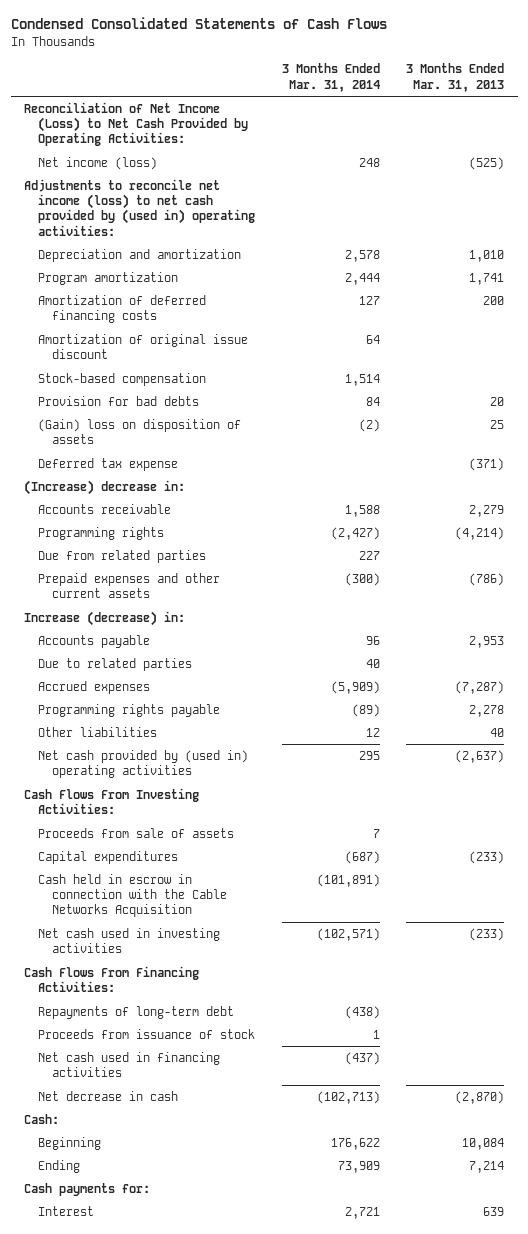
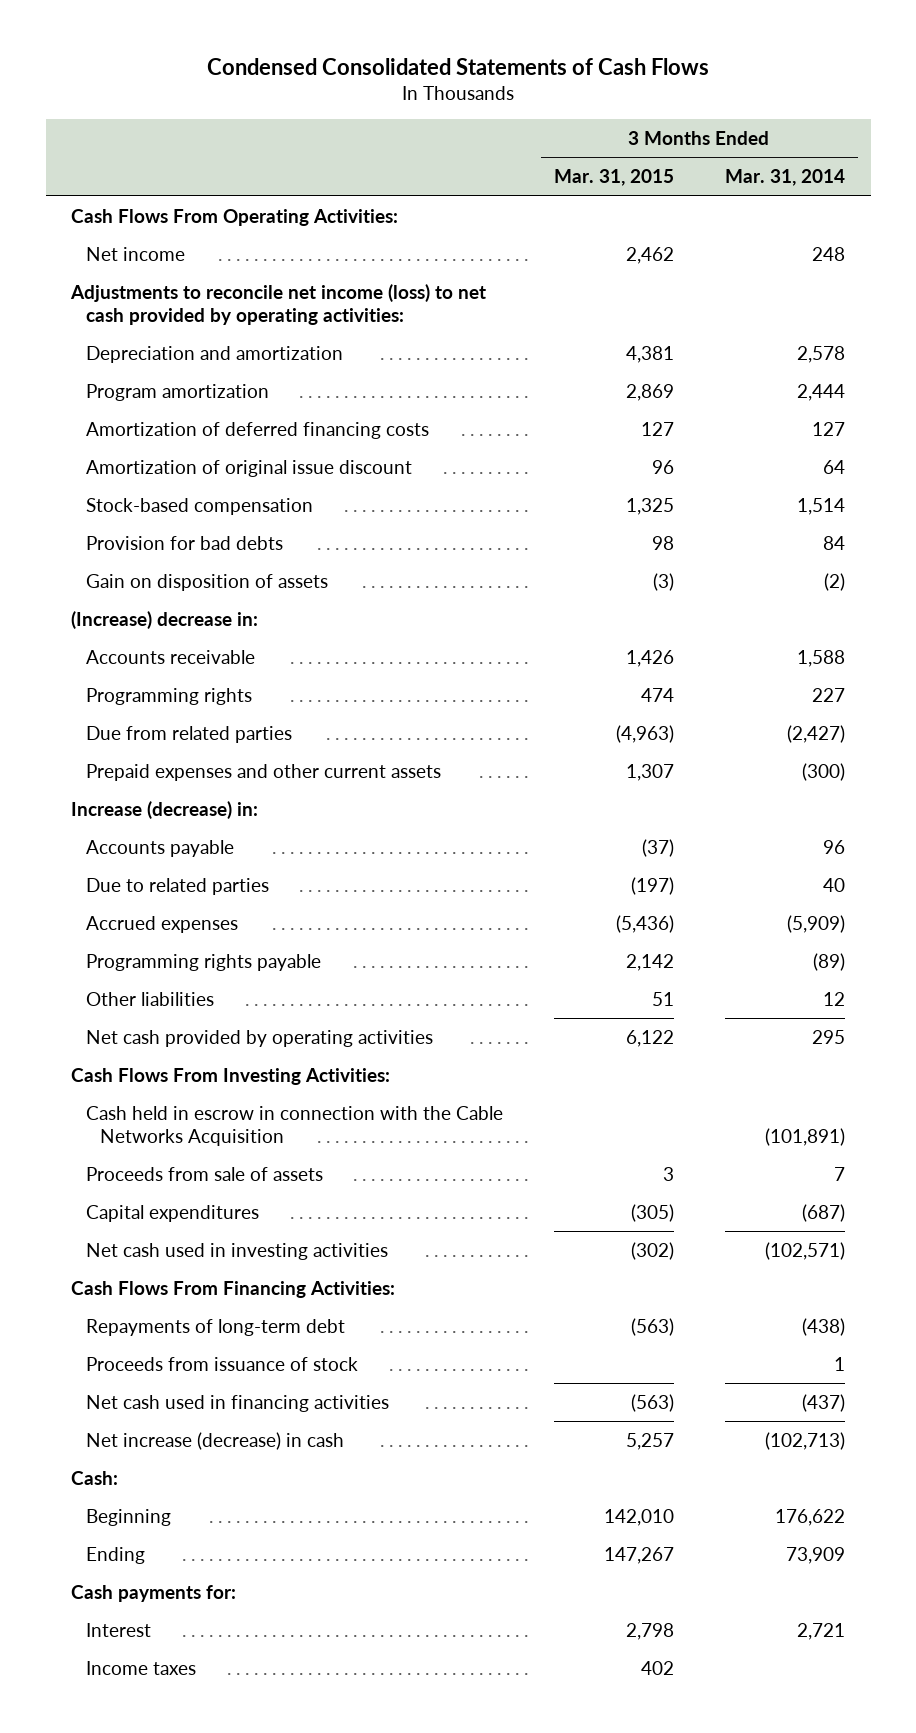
[406,63,505,92] 3 Months Ended Mar. 31, 2013 -> none
none -> [553,169,674,187] Mar. 31, 2015
[24,101,249,147] Reconciliation of Net Income (Loss) to Net Cash Provided by Operating Activities: -> [71,208,399,226] Cash Flows From Operating Activities:
[38,156,158,170] Net income (loss) -> [85,246,185,261] Net income
[24,178,256,236] Adjustments to reconcile net income (loss) to net cash provided by (used in) operating activities: -> [70,283,487,326] Adjustments to reconcile net income (loss) to net cash provided by operating activities:
[38,457,179,471] Deferred tax expense -> none
[38,418,242,445] (Gain) loss on disposition of assets -> [85,573,328,591] Gain on disposition of assets
[330,526,380,540] (2,427) -> [812,687,846,702] 227
[358,550,380,560] 227 -> [787,724,846,743] (2,427)
[38,749,249,779] Net cash provided by (used in) operating activities -> [85,1029,433,1047] Net cash provided by operating activities
[38,873,227,918] Cash held in escrow in connection with the Cable Networks Acquisition -> [85,1105,503,1147] Cash held in escrow in connection with the Cable Networks Acquisition
[38,1090,179,1101] Net decrease in cash -> [85,1431,344,1450] Net increase (decrease) in cash
none -> [85,1660,196,1675] Income taxes

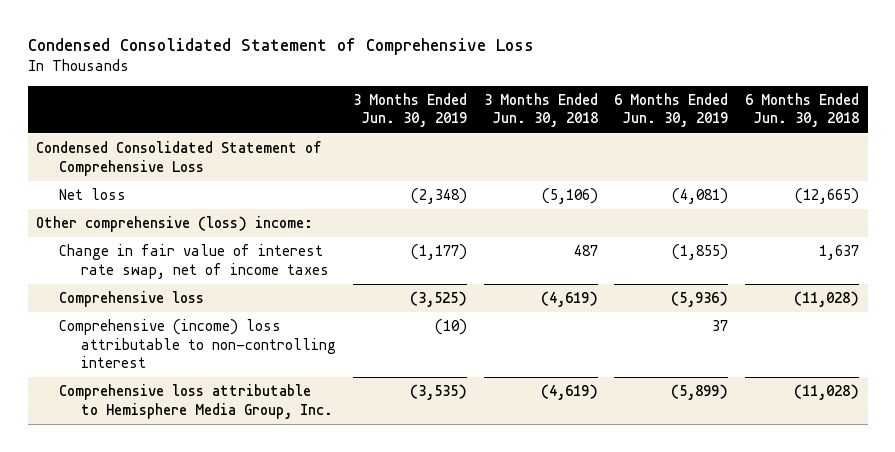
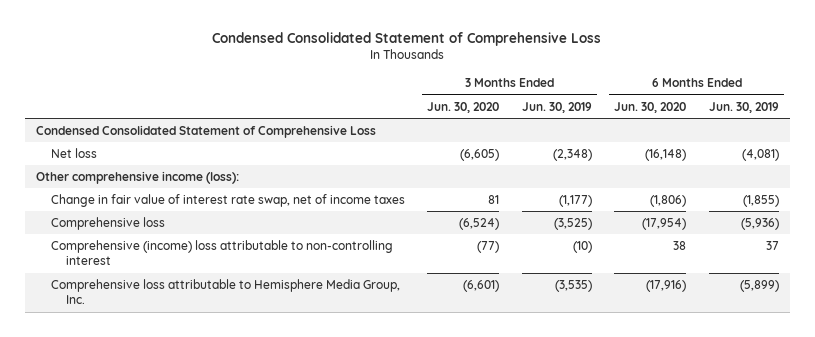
[483,92,598,128] 3 Months Ended Jun. 30, 2018 -> none
[745,92,860,128] 6 Months Ended Jun. 30, 2018 -> none
none -> [427,101,500,113] Jun. 30, 2020
none -> [614,101,687,113] Jun. 30, 2020
[36,216,314,233] Other comprehensive (loss) income: -> [35,170,239,184] Other comprehensive income (loss):

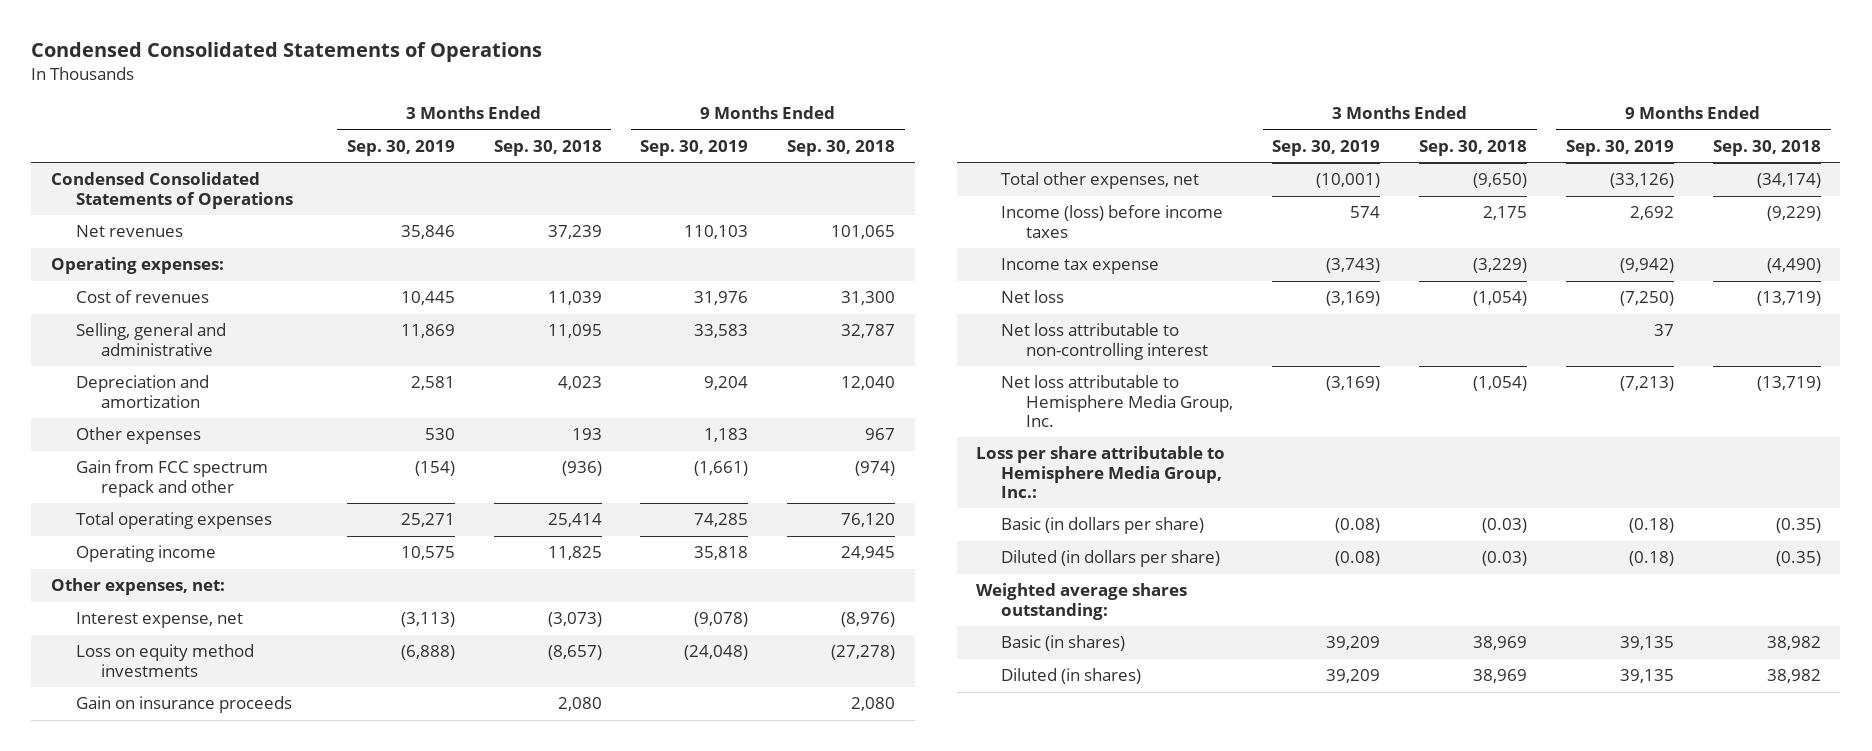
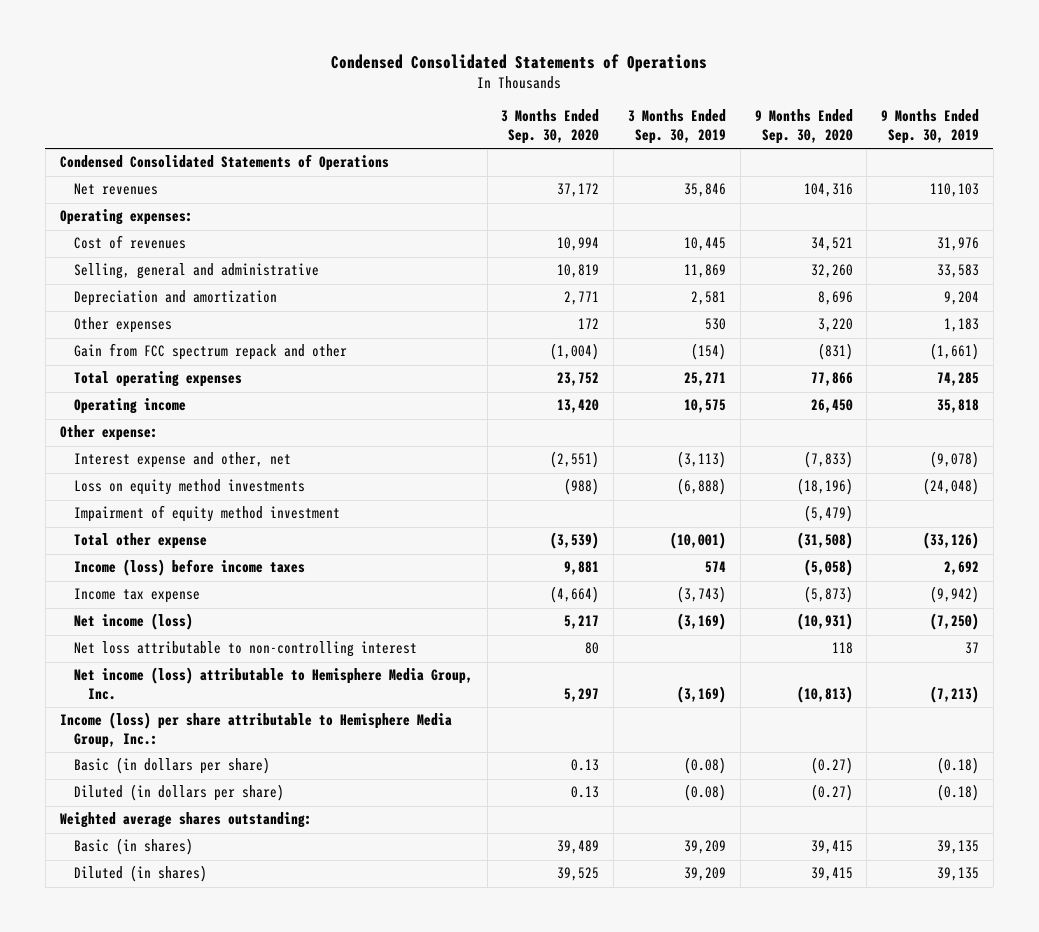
[493,139,602,156] Sep. 30, 2018 -> none
[787,139,896,156] Sep. 30, 2018 -> none
none -> [501,109,600,145] 3 Months Ended Sep. 30, 2020
none -> [754,109,853,145] 9 Months Ended Sep. 30, 2020
[50,578,225,596] Other expenses, net: -> [59,425,158,442] Other expense:
[75,612,243,629] Interest expense, net -> [73,452,291,469] Interest expense and other, net
[75,696,292,714] Gain on insurance proceeds -> none
none -> [73,505,340,523] Impairment of equity method investment
[1001,172,1200,190] Total other expenses, net -> [73,533,207,550] Total other expense
[1001,290,1065,304] Net loss -> [73,613,193,631] Net income (loss)
[1001,375,1234,428] Net loss attributable to Hemisphere Media Group, Inc. -> [73,667,473,701] Net income (loss) attributable to Hemisphere Media Group, Inc.
[976,446,1226,499] Loss per share attributable to Hemisphere Media Group, Inc.: -> [59,712,452,749] Income (loss) per share attributable to Hemisphere Media Group, Inc.:

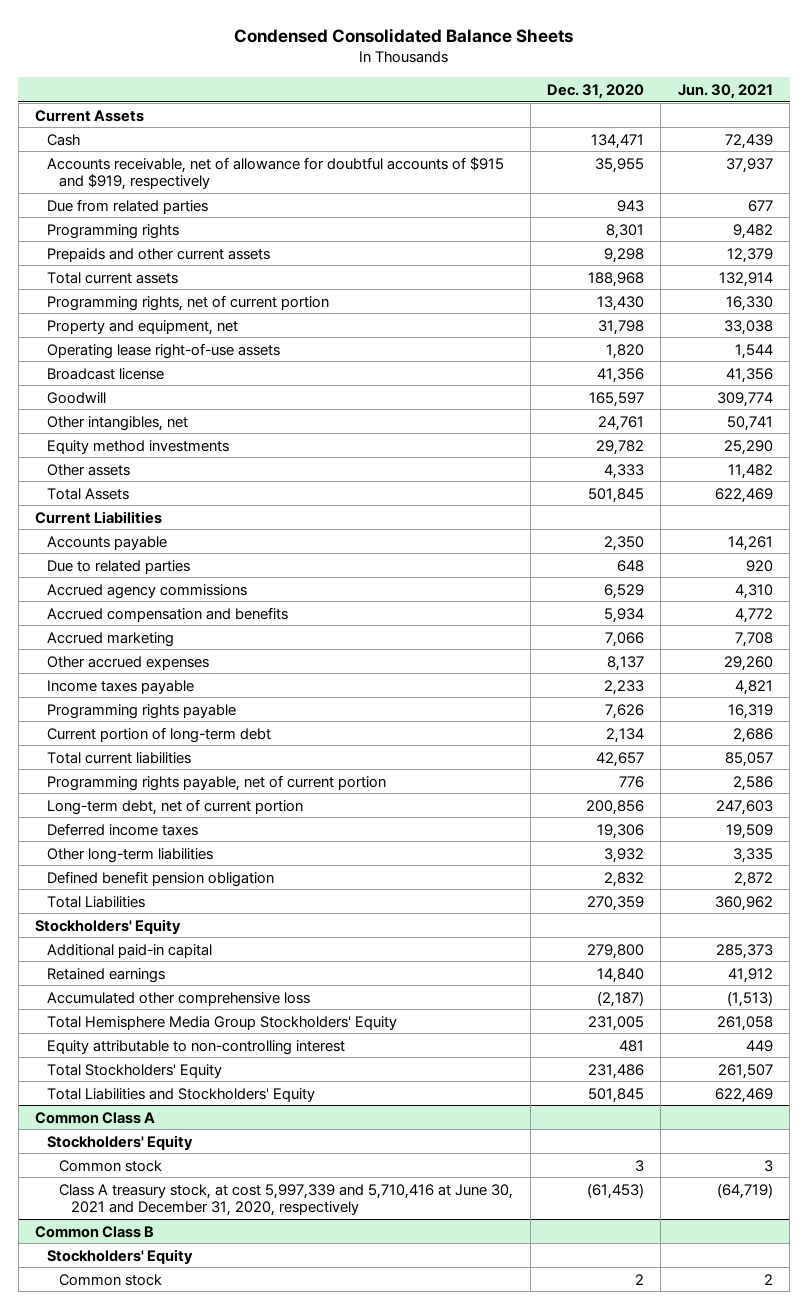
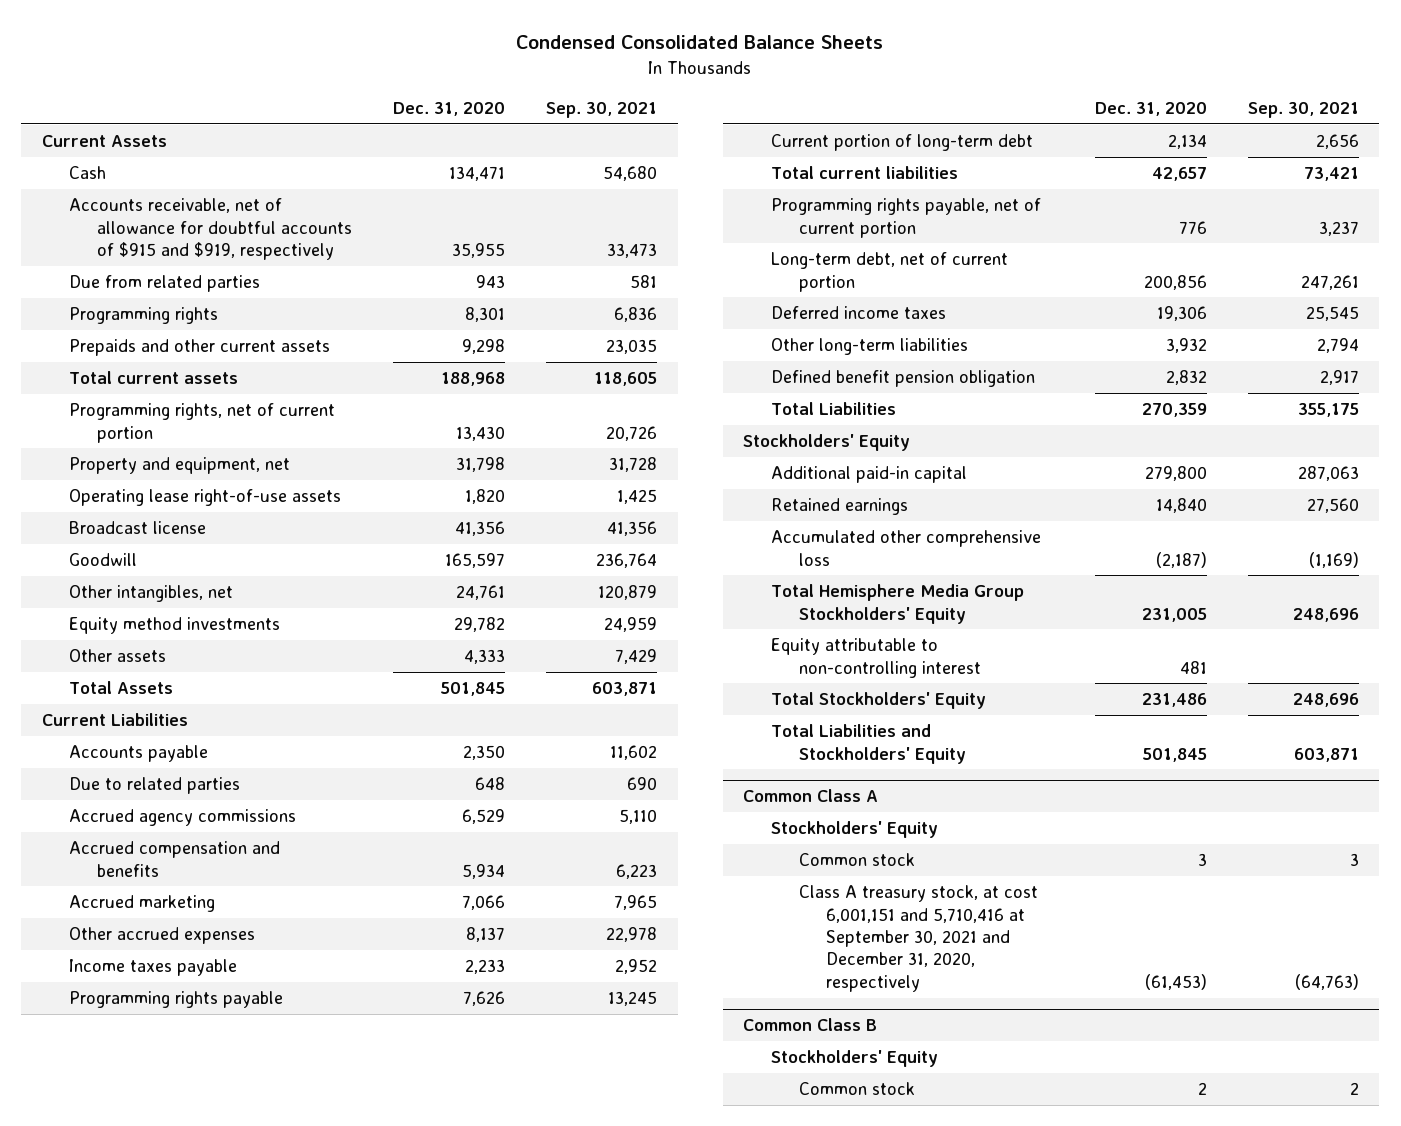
[677,83,773,99] Jun. 30, 2021 -> none
none -> [546,101,658,118] Sep. 30, 2021
[59,1183,514,1217] Class A treasury stock, at cost 5,997,339 and 5,710,416 at June 30, 2021 and December 31, 2020, respectively -> [798,885,1038,992] Class A treasury stock, at cost 6,001,151 and 5,710,416 at September 30, 2021 and December 31, 2020, respectively

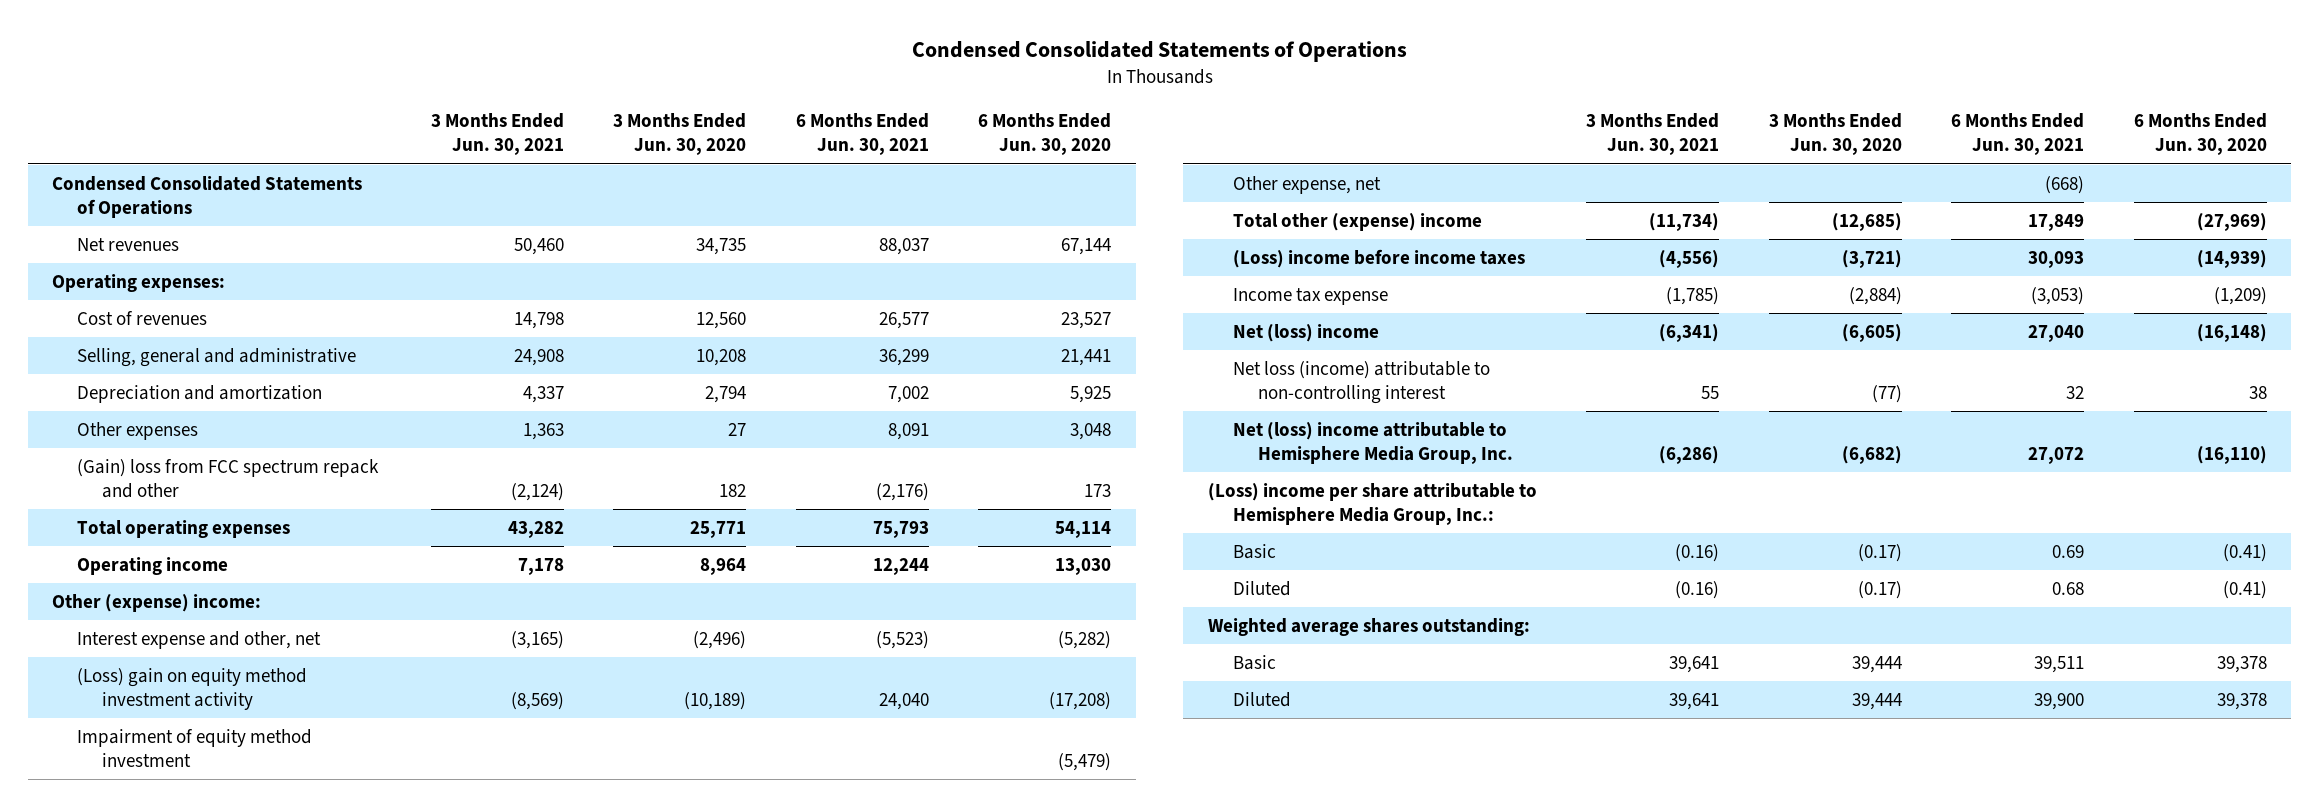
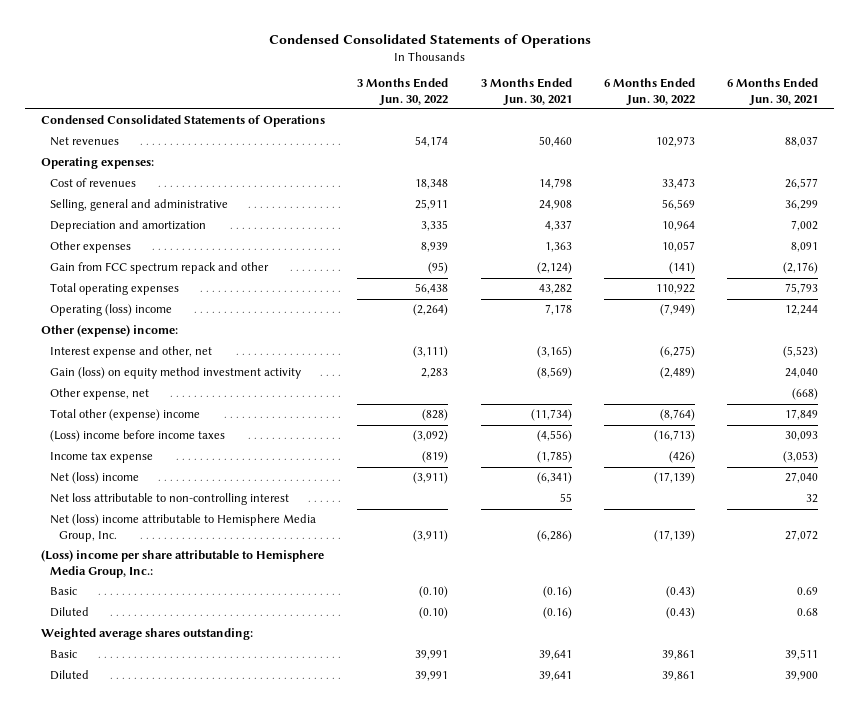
[613,113,747,156] 3 Months Ended Jun. 30, 2020 -> none
[978,113,1112,156] 6 Months Ended Jun. 30, 2020 -> none
none -> [357,78,449,106] 3 Months Ended Jun. 30, 2022
none -> [603,78,695,106] 6 Months Ended Jun. 30, 2022
[77,458,380,499] (Gain) loss from FCC spectrum repack and other -> [49,262,269,275] Gain from FCC spectrum repack and other
[77,556,229,575] Operating income -> [49,304,172,317] Operating (loss) income
[77,728,313,768] Impairment of equity method investment -> none
[77,667,308,711] (Loss) gain on equity method investment activity -> [49,367,301,380] Gain (loss) on equity method investment activity
[1233,360,1491,405] Net loss (income) attributable to non-controlling interest -> [49,493,289,506] Net loss attributable to non-controlling interest

